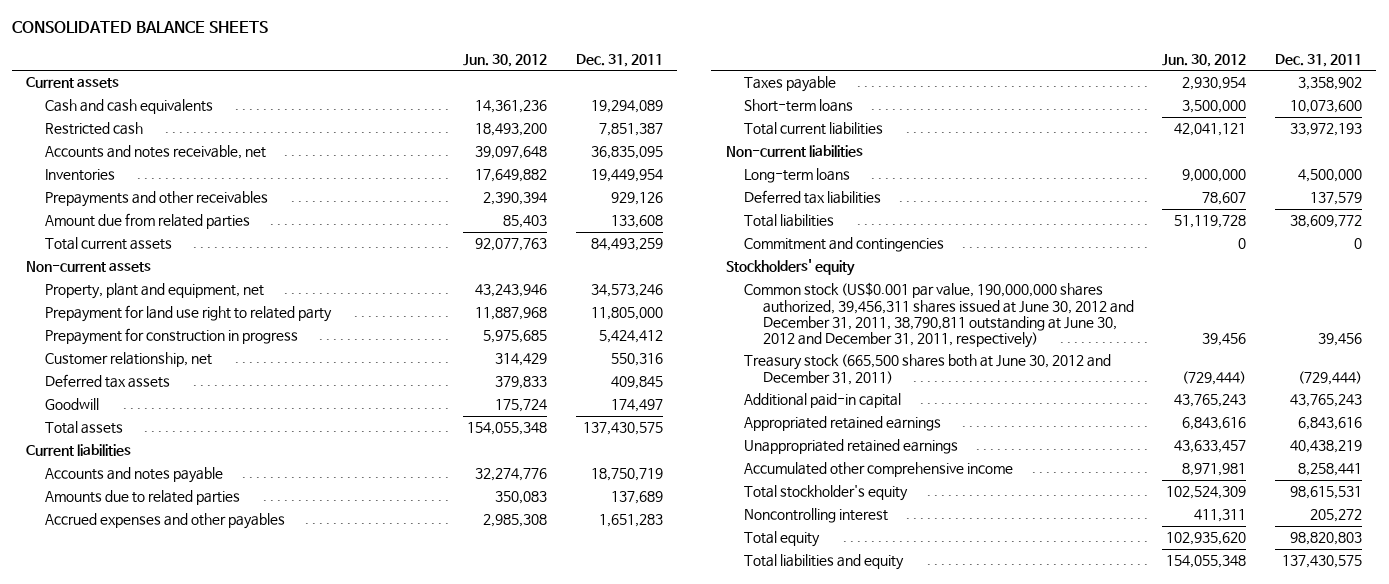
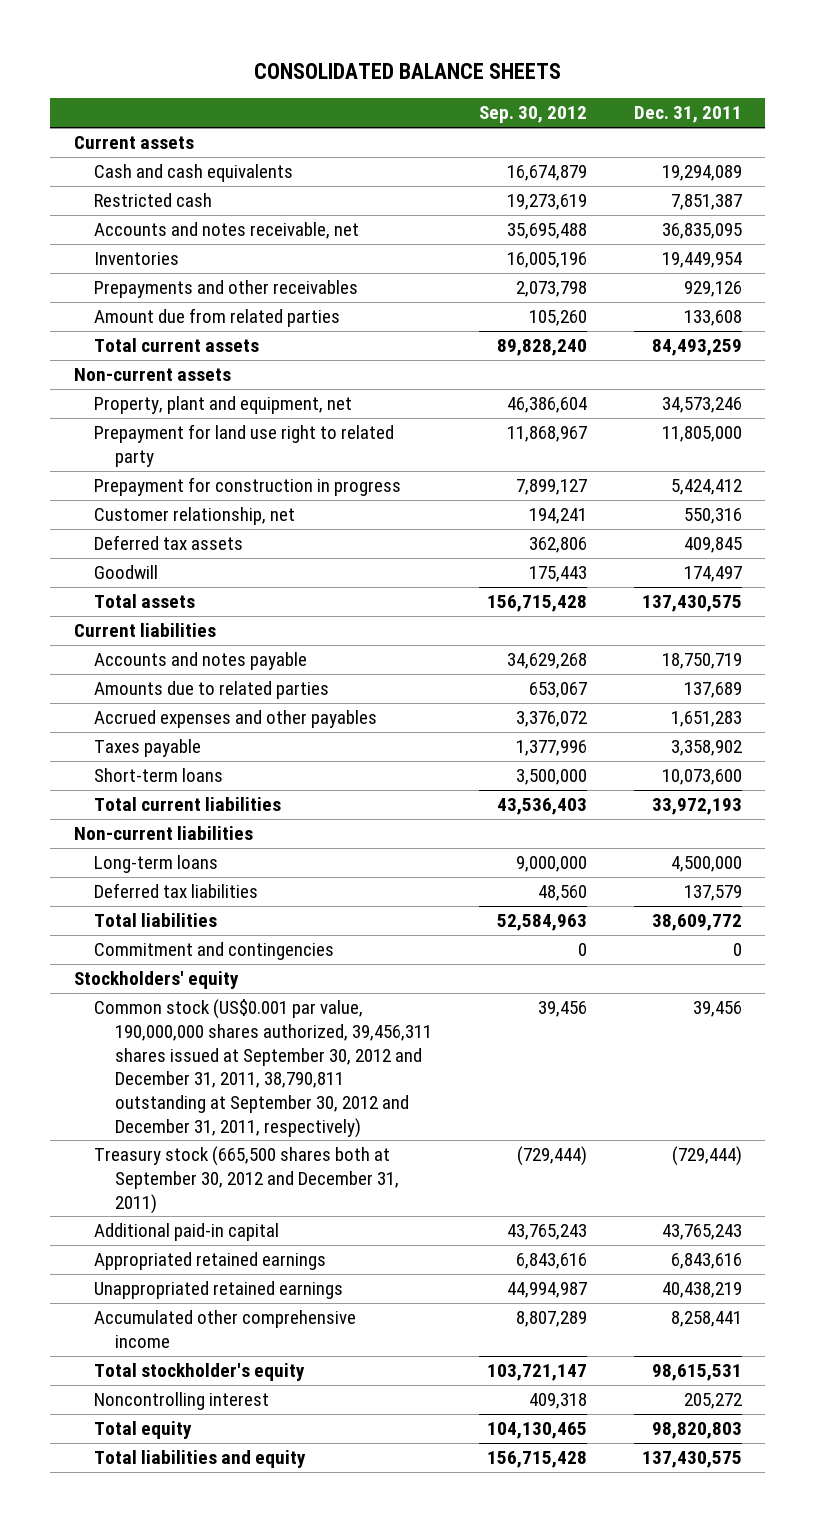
[463,53,548,67] Jun. 30, 2012 -> none
none -> [478,106,587,124] Sep. 30, 2012
[744,282,1134,348] Common stock (US$0.001 par value, 190,000,000 shares authorized, 39,456,311 shares issued at June 30, 2012 and December 31, 2011, 38,790,811 outstanding at June 30, 2012 and December 31, 2011, respectively) -> [94,999,433,1138] Common stock (US$0.001 par value, 190,000,000 shares authorized, 39,456,311 shares issued at September 30, 2012 and December 31, 2011, 38,790,811 outstanding at September 30, 2012 and December 31, 2011, respectively)
[744,354,1112,385] Treasury stock (665,500 shares both at June 30, 2012 and December 31, 2011) -> [94,1146,400,1214] Treasury stock (665,500 shares both at September 30, 2012 and December 31, 2011)

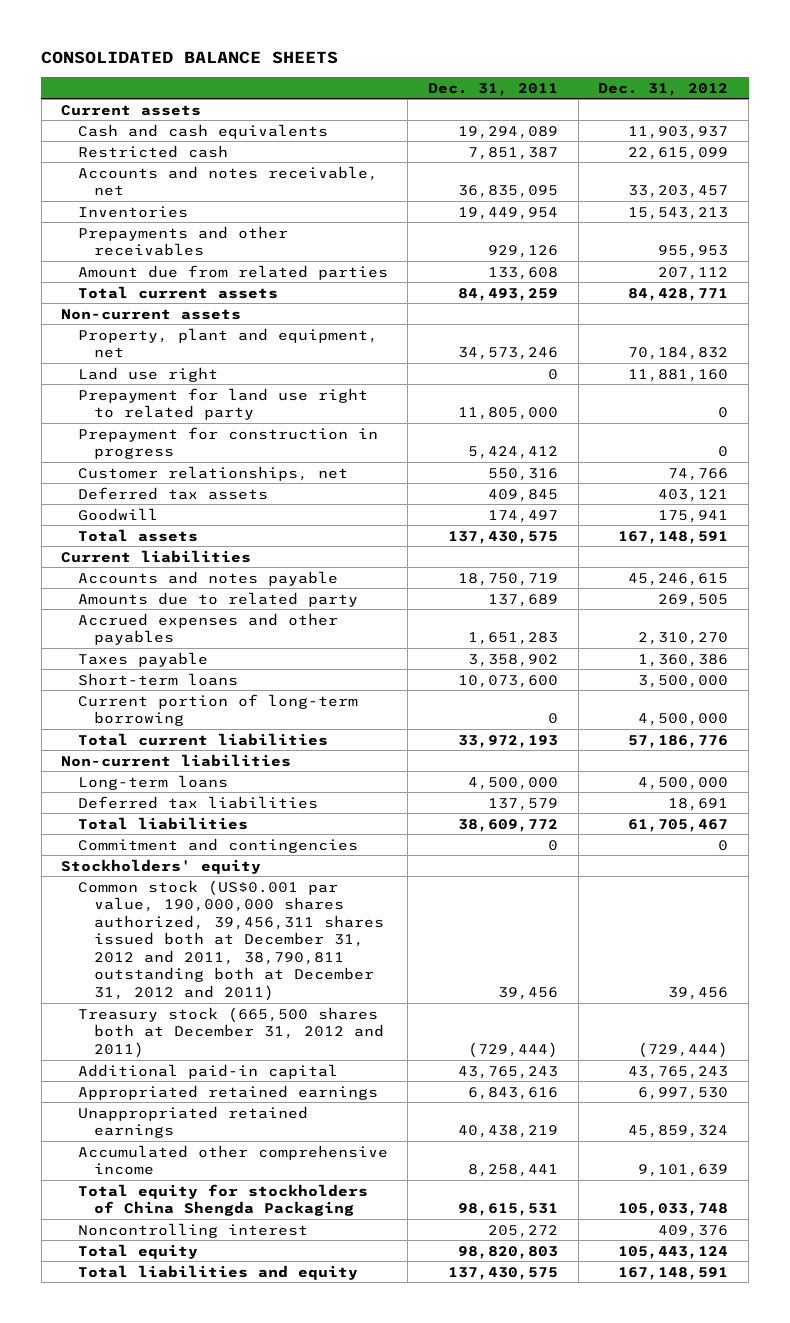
[478,106,587,124] Sep. 30, 2012 -> none
none -> [598,82,729,96] Dec. 31, 2012
none -> [77,366,218,382] Land use right
[94,507,296,526] Customer relationship, net -> [77,465,348,481] Customer relationships, net
[94,681,330,700] Amounts due to related parties -> [77,591,358,607] Amounts due to related party
none -> [77,693,358,727] Current portion of long-term borrowing
[94,999,433,1138] Common stock (US$0.001 par value, 190,000,000 shares authorized, 39,456,311 shares issued at September 30, 2012 and December 31, 2011, 38,790,811 outstanding at September 30, 2012 and December 31, 2011, respectively) -> [77,879,385,1001] Common stock (US$0.001 par value, 190,000,000 shares authorized, 39,456,311 shares issued both at December 31, 2012 and 2011, 38,790,811 outstanding both at December 31, 2012 and 2011)
[94,1146,400,1214] Treasury stock (665,500 shares both at September 30, 2012 and December 31, 2011) -> [77,1006,385,1058] Treasury stock (665,500 shares both at December 31, 2012 and 2011)
[94,1363,306,1382] Total stockholder's equity -> [77,1183,368,1217] Total equity for stockholders of China Shengda Packaging

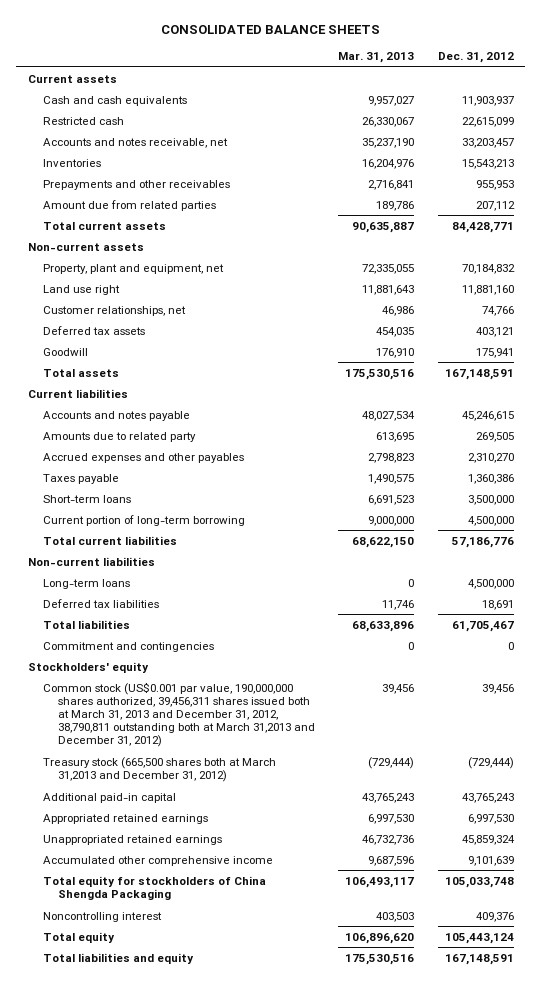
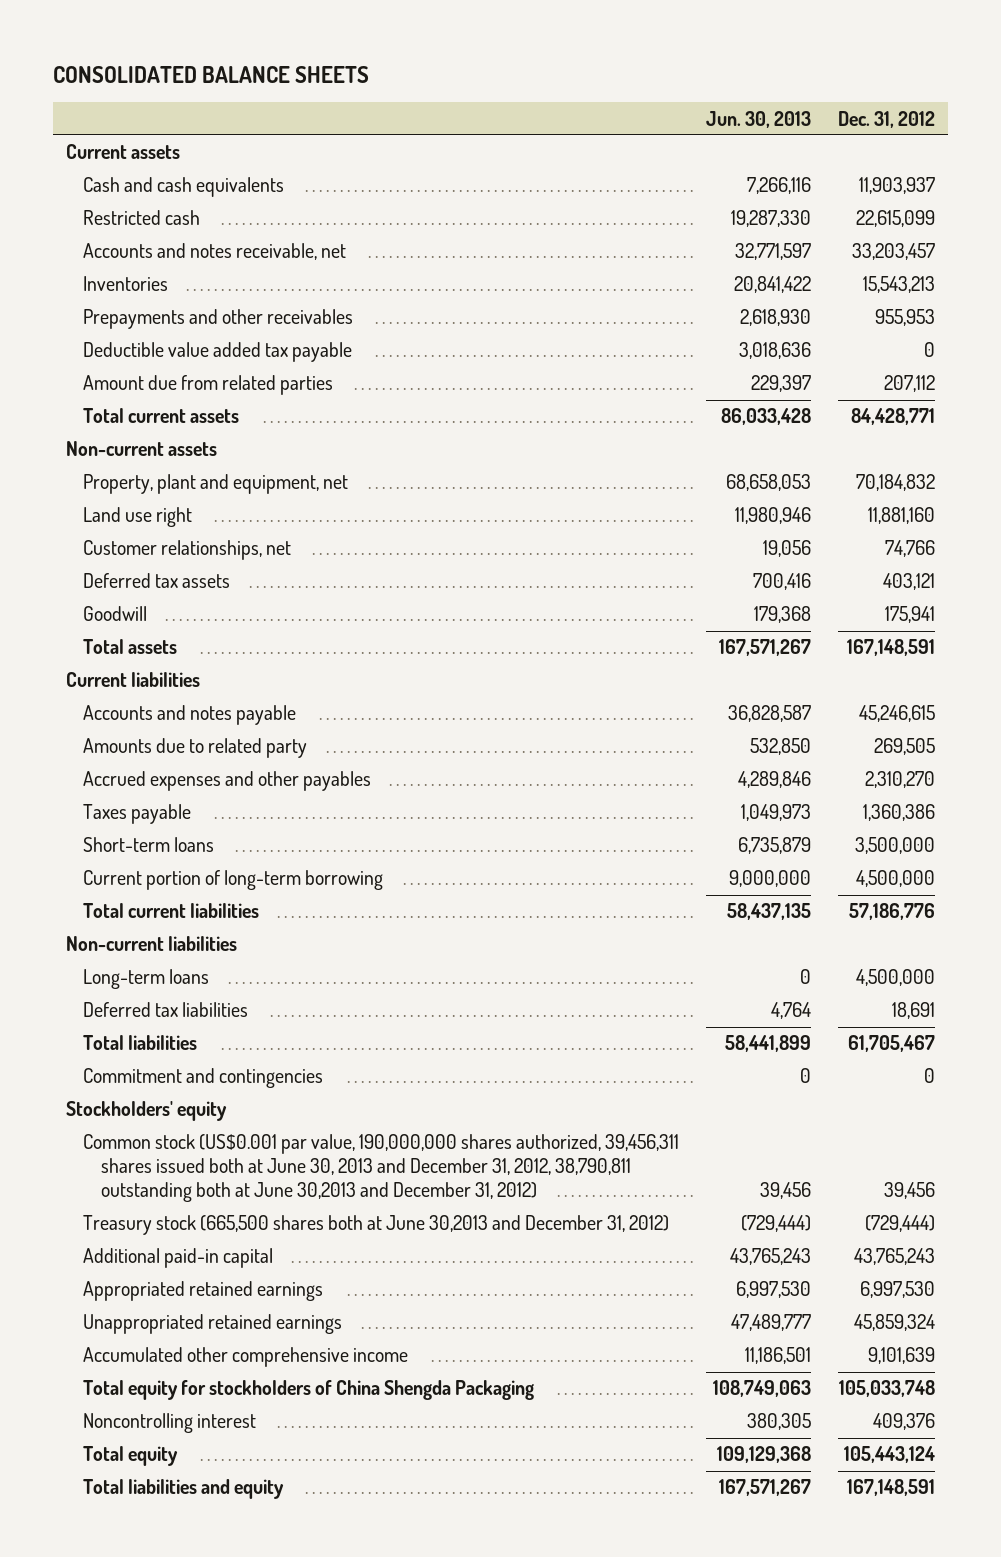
[338,51,415,63] Mar. 31, 2013 -> none
none -> [706,110,812,128] Jun. 30, 2013
none -> [83,342,353,363] Deductible value added tax payable
[42,681,315,748] Common stock (US$0.001 par value, 190,000,000 shares authorized, 39,456,311 shares issued both at March 31, 2013 and December 31, 2012, 38,790,811 outstanding both at March 31,2013 and December 31, 2012) -> [83,1134,680,1203] Common stock (US$0.001 par value, 190,000,000 shares authorized, 39,456,311 shares issued both at June 30, 2013 and December 31, 2012, 38,790,811 outstanding both at June 30,2013 and December 31, 2012)
[42,756,276,782] Treasury stock (665,500 shares both at March 31,2013 and December 31, 2012) -> [83,1215,670,1236] Treasury stock (665,500 shares both at June 30,2013 and December 31, 2012)

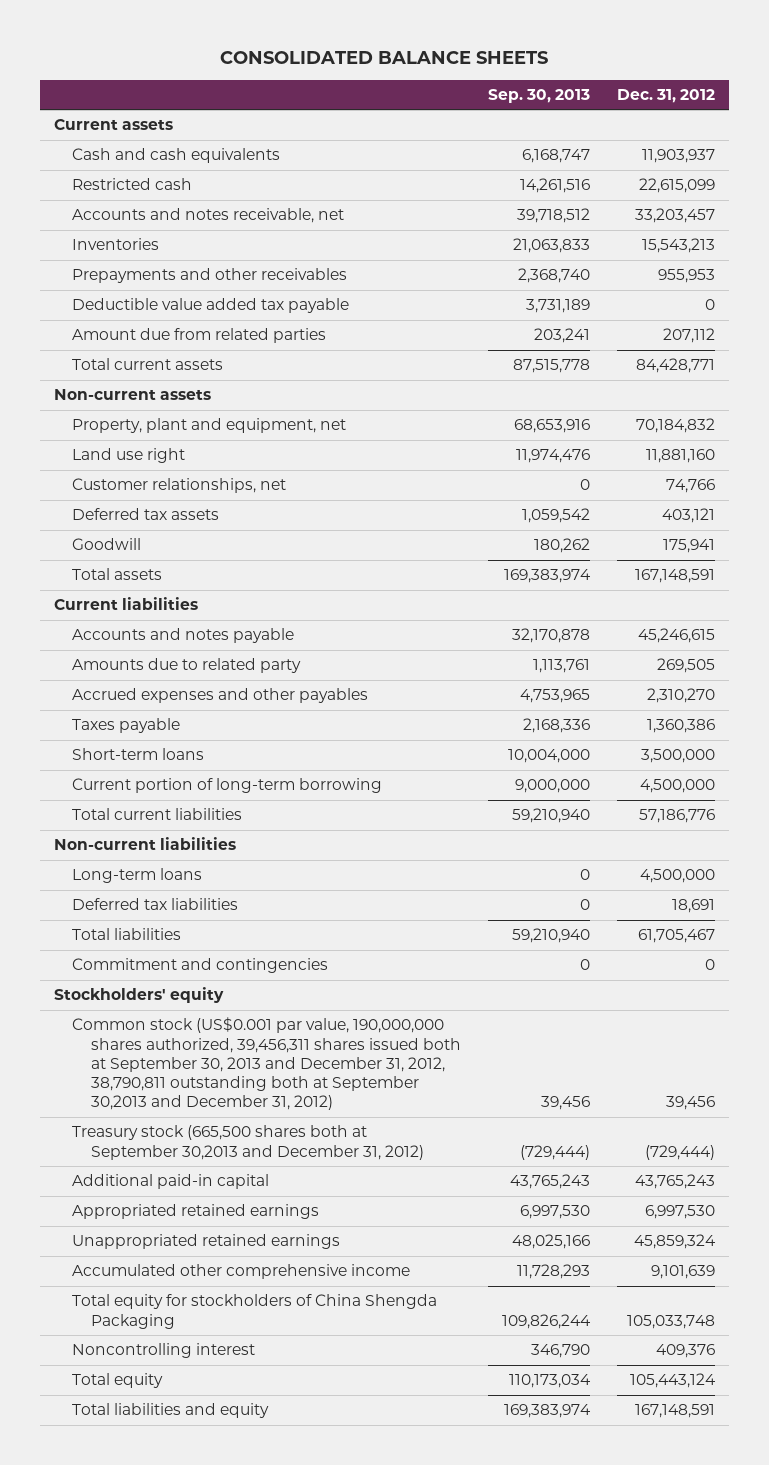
[706,110,812,128] Jun. 30, 2013 -> none
none -> [487,89,590,104] Sep. 30, 2013
[83,1134,680,1203] Common stock (US$0.001 par value, 190,000,000 shares authorized, 39,456,311 shares issued both at June 30, 2013 and December 31, 2012, 38,790,811 outstanding both at June 30,2013 and December 31, 2012) -> [72,1017,461,1111] Common stock (US$0.001 par value, 190,000,000 shares authorized, 39,456,311 shares issued both at September 30, 2013 and December 31, 2012, 38,790,811 outstanding both at September 30,2013 and December 31, 2012)
[83,1215,670,1236] Treasury stock (665,500 shares both at June 30,2013 and December 31, 2012) -> [72,1125,424,1160] Treasury stock (665,500 shares both at September 30,2013 and December 31, 2012)

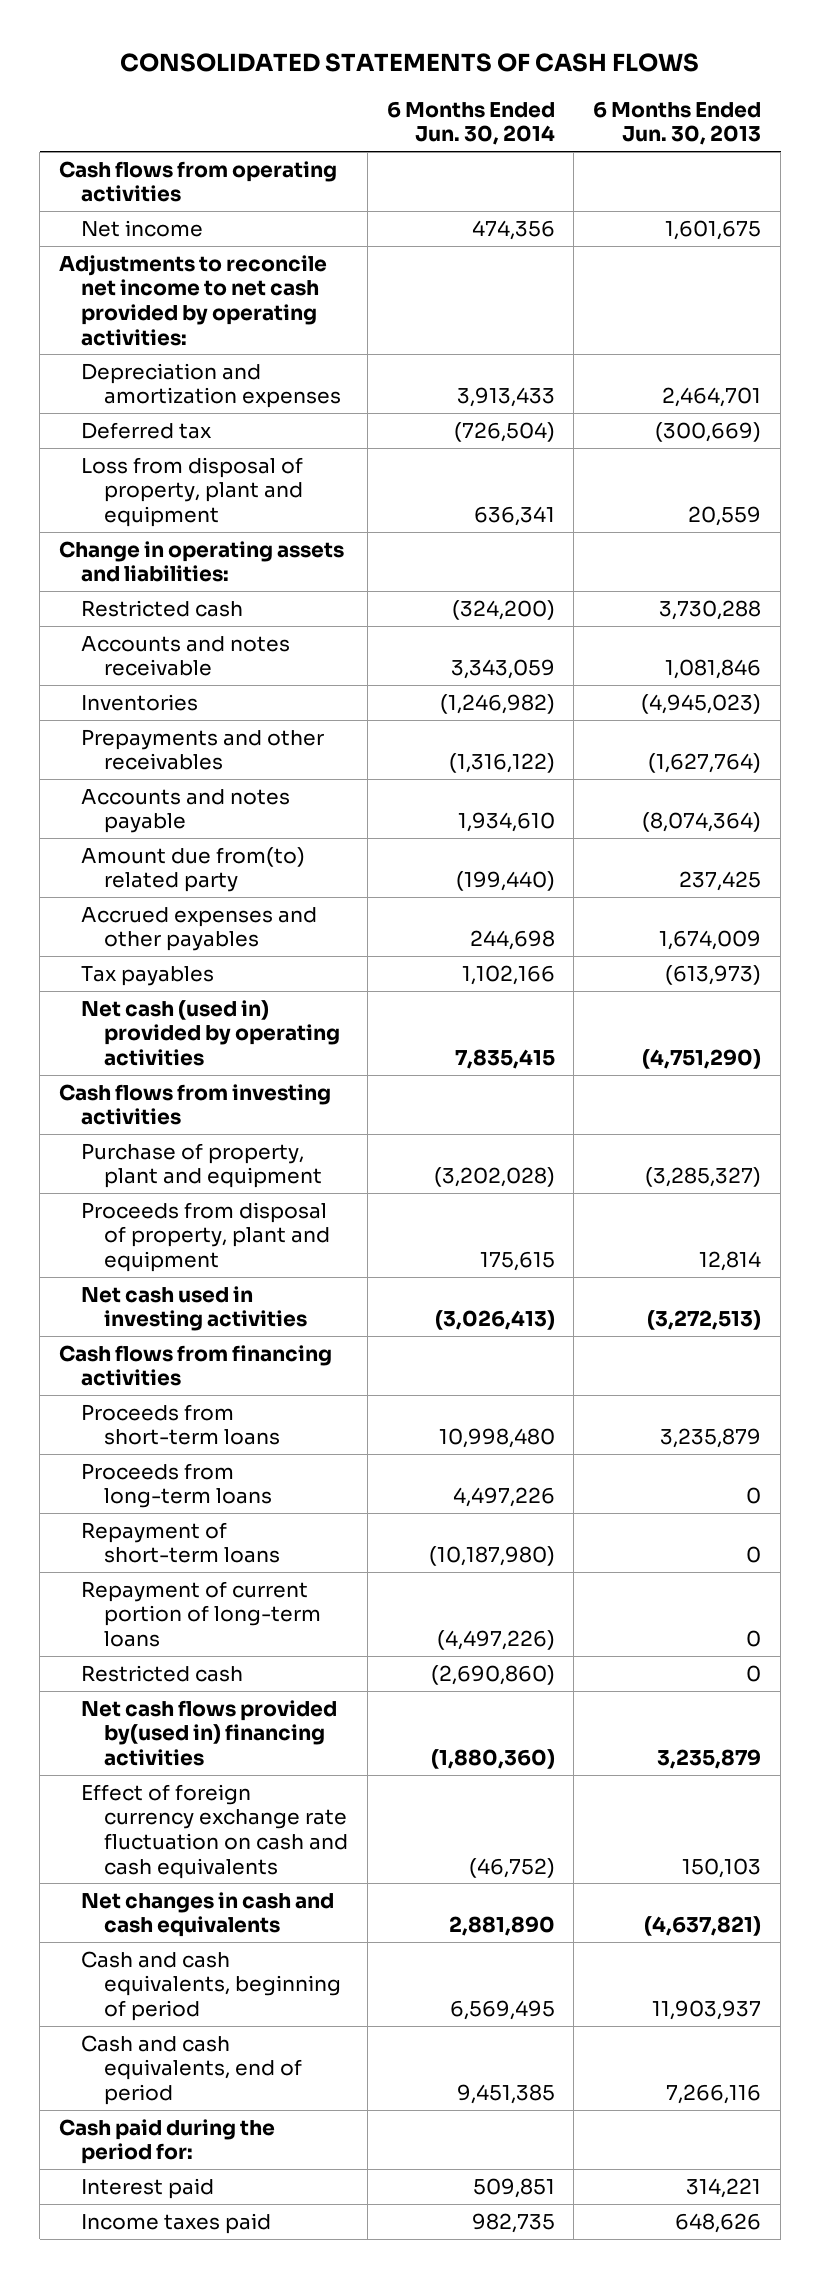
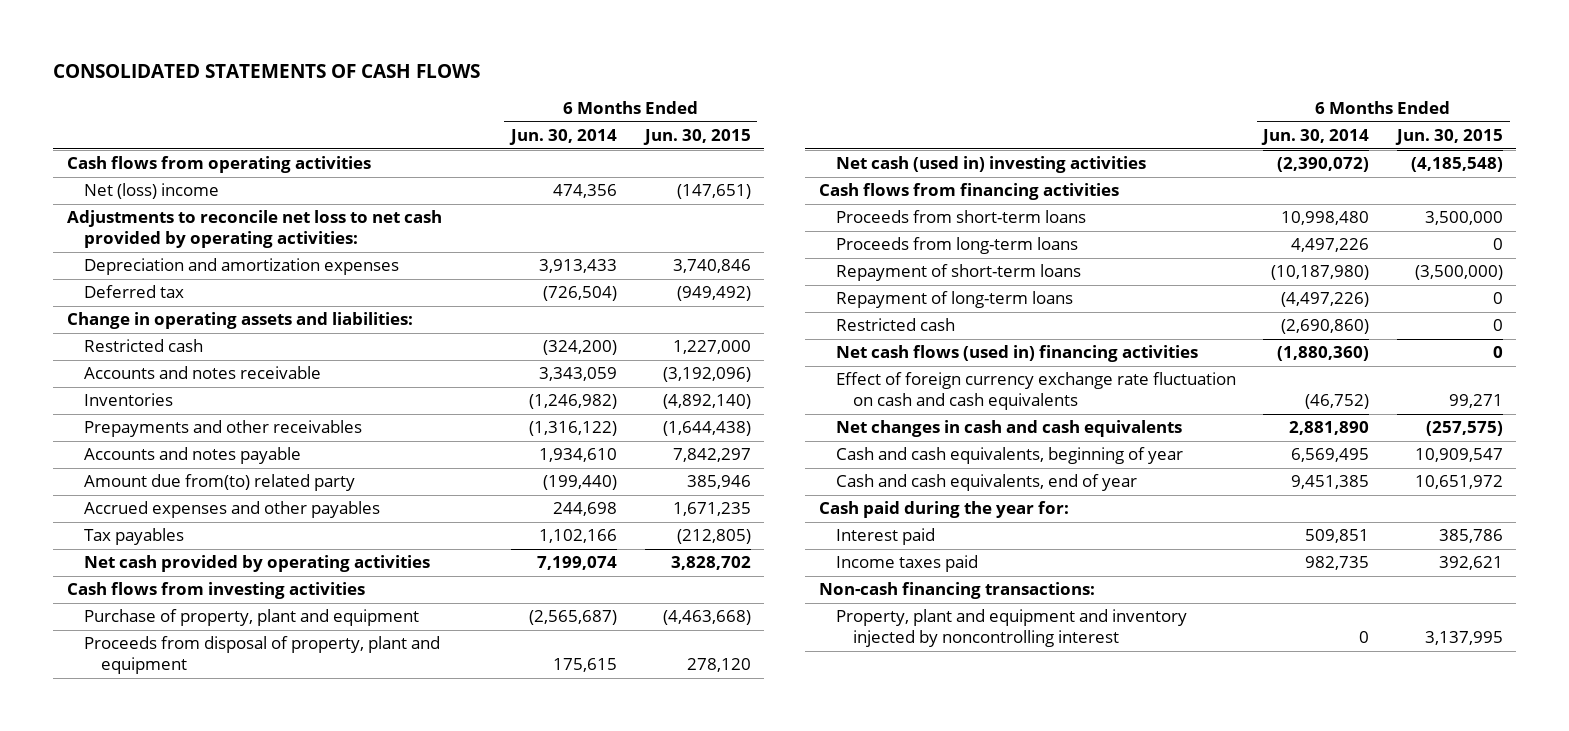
[593,100,762,146] 6 Months Ended Jun. 30, 2013 -> none
none -> [642,129,751,146] Jun. 30, 2015
[81,219,204,237] Net income -> [83,183,219,200] Net (loss) income
[58,254,327,346] Adjustments to reconcile net income to net cash provided by operating activities: -> [66,210,442,249] Adjustments to reconcile net loss to net cash provided by operating activities:
[81,456,304,527] Loss from disposal of property, plant and equipment -> none
[81,999,340,1066] Net cash (used in) provided by operating activities -> [83,555,430,573] Net cash provided by operating activities
[454,1048,555,1069] 7,835,415 -> [537,556,618,571] 7,199,074
[433,1167,555,1188] (3,202,028) -> [529,610,618,626] (2,565,687)
[81,1285,307,1332] Net cash used in investing activities -> [836,156,1147,174] Net cash (used in) investing activities
[434,1310,555,1331] (3,026,413) -> [1277,157,1370,173] (2,390,072)
[81,1580,321,1647] Repayment of current portion of long-term loans -> [836,291,1074,309] Repayment of long-term loans
[81,1699,338,1766] Net cash flows provided by(used in) financing activities -> [836,345,1199,363] Net cash flows (used in) financing activities
[81,1950,341,2021] Cash and cash equivalents, beginning of period -> [836,447,1184,465] Cash and cash equivalents, beginning of year
[81,2034,302,2105] Cash and cash equivalents, end of period -> [836,474,1138,492] Cash and cash equivalents, end of year
[58,2118,275,2165] Cash paid during the period for: -> [818,501,1069,519] Cash paid during the year for:
none -> [818,582,1095,600] Non-cash financing transactions:
none -> [836,609,1188,648] Property, plant and equipment and inventory injected by noncontrolling interest

